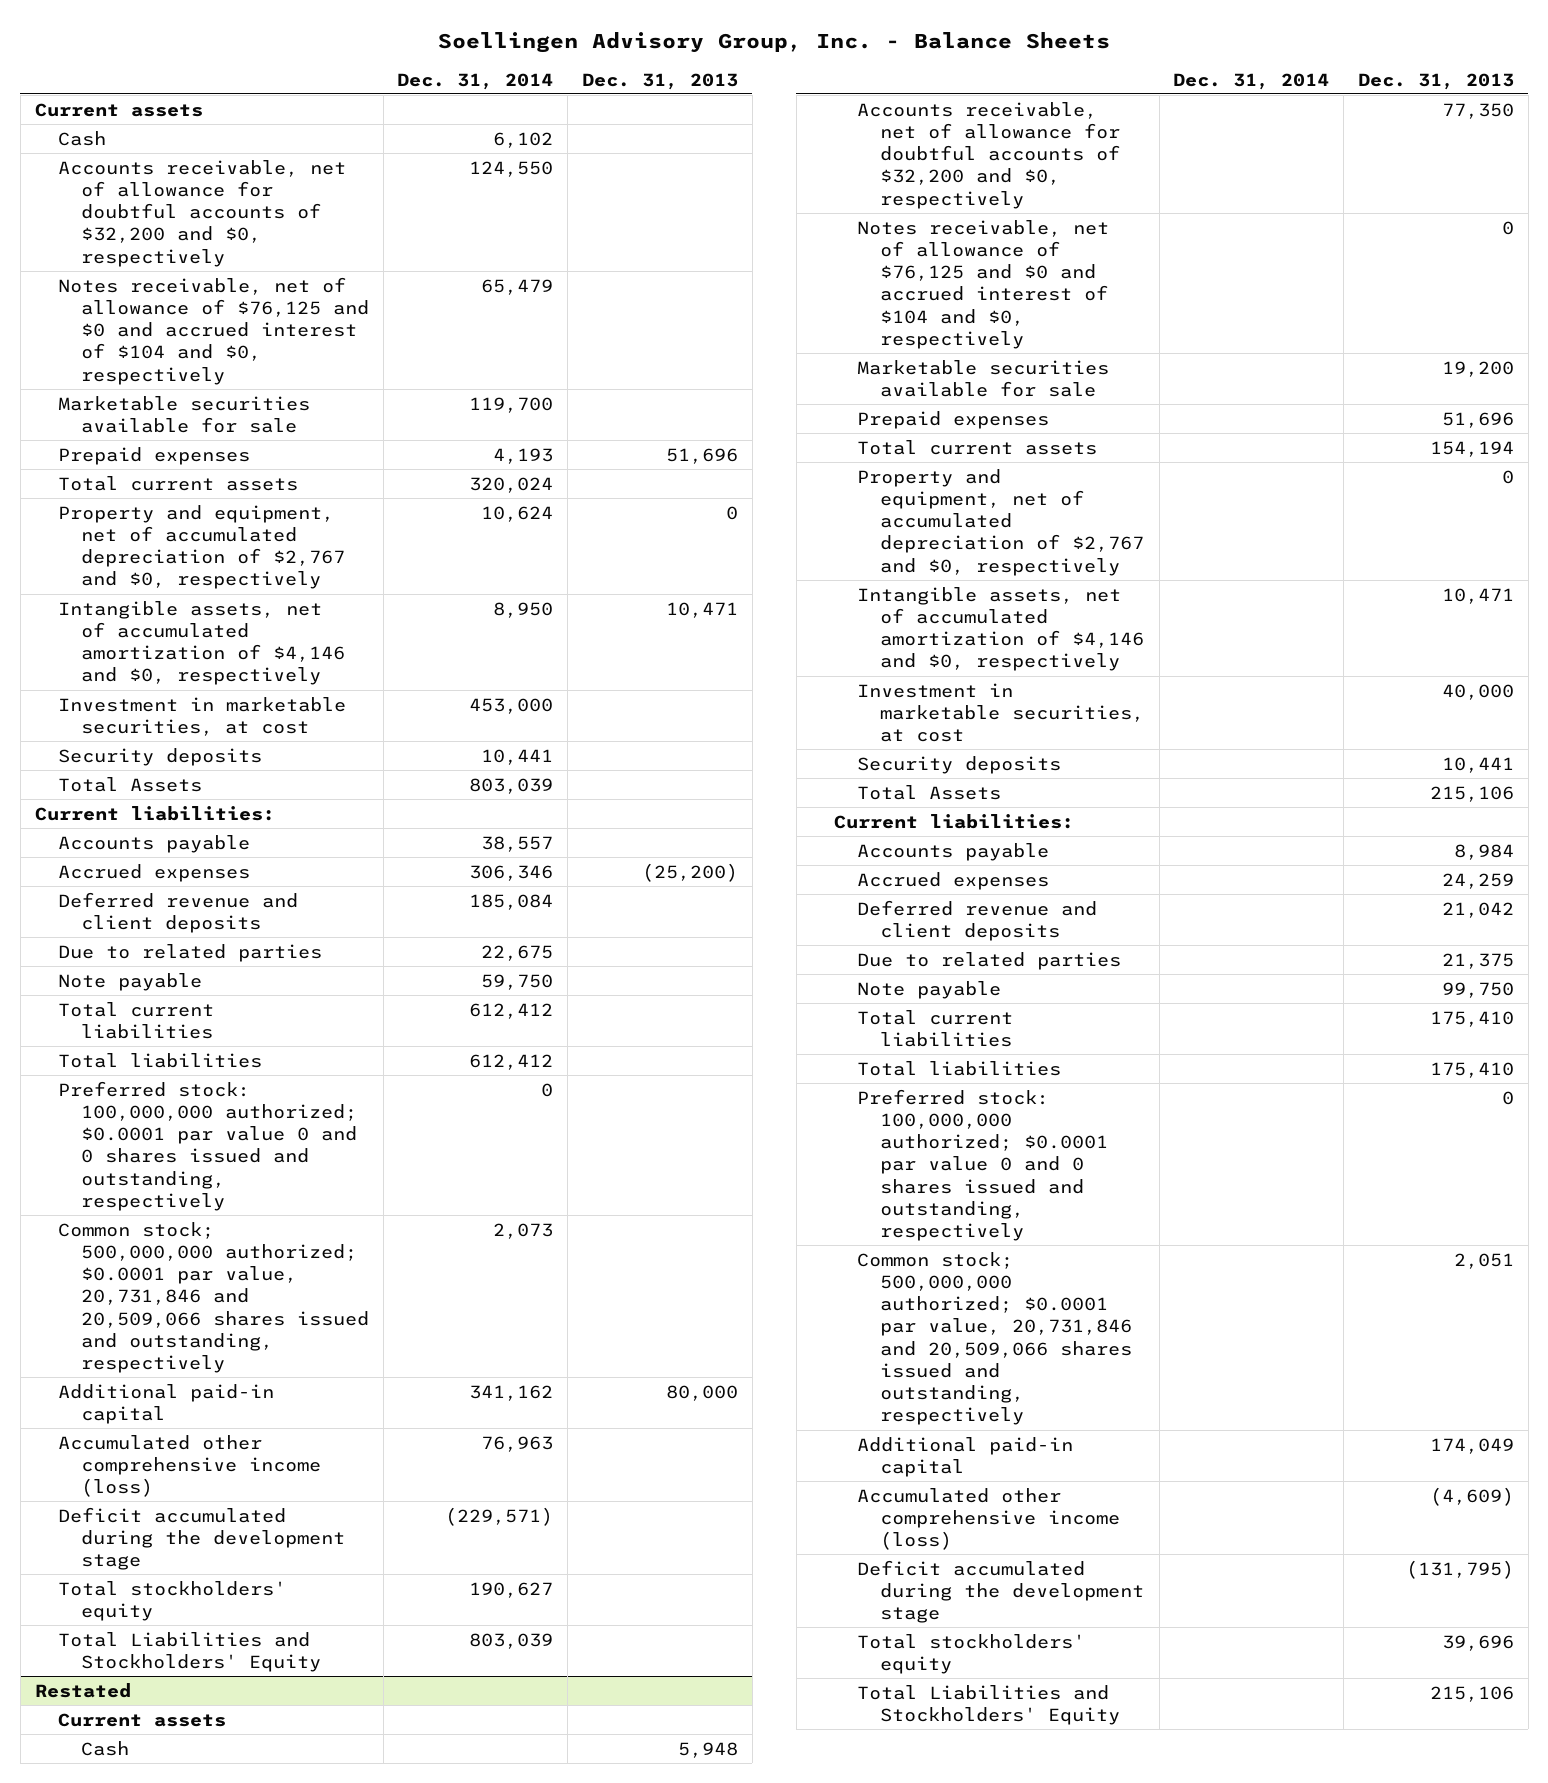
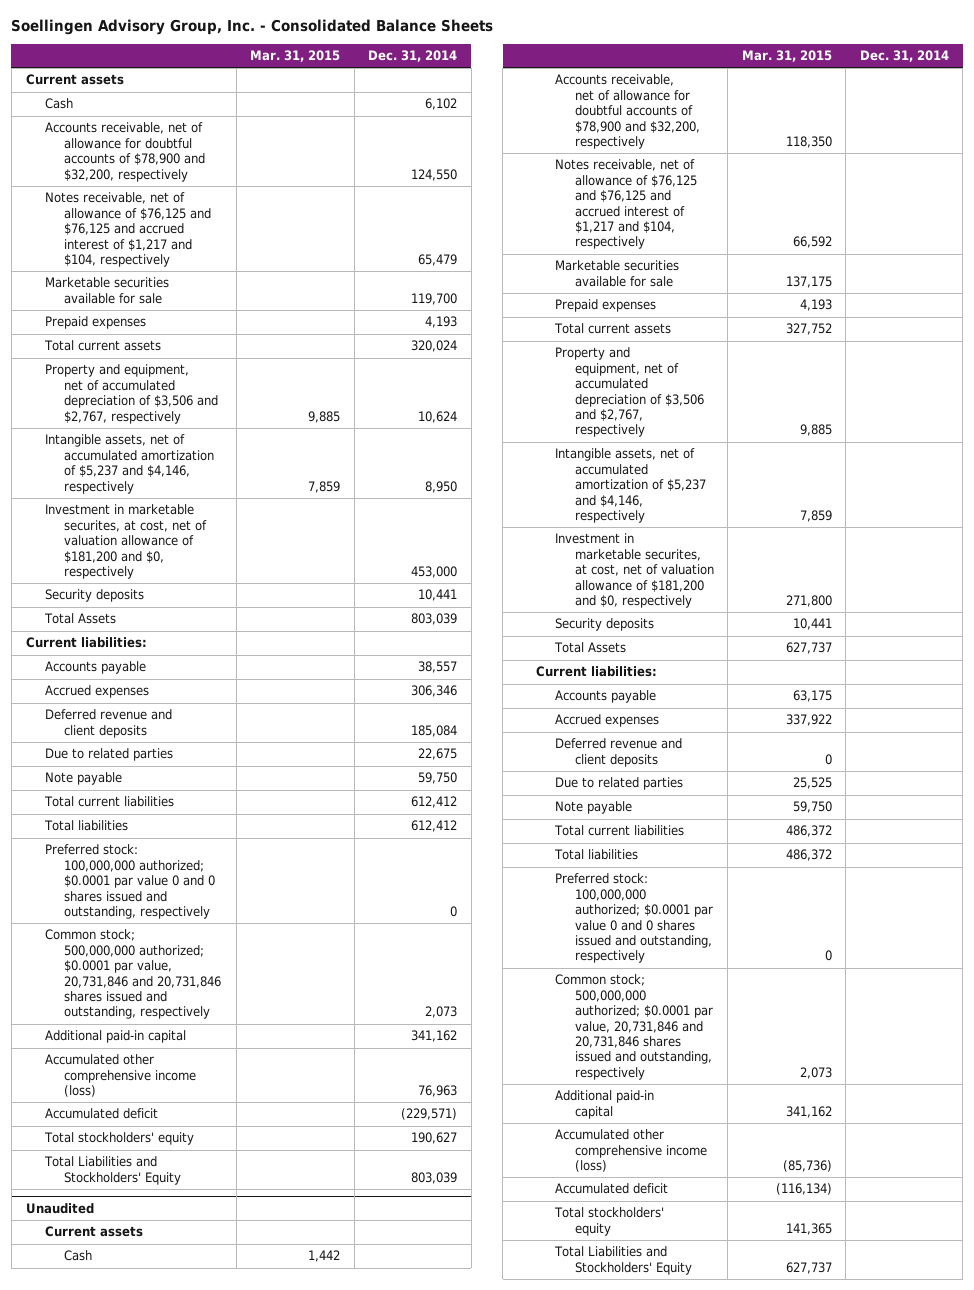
[438,31,1111,53] Soellingen Advisory Group, Inc. - Balance Sheets -> [11,19,494,36] Soellingen Advisory Group, Inc. - Consolidated Balance Sheets
[581,72,738,90] Dec. 31, 2013 -> none
none -> [250,50,341,63] Mar. 31, 2015
[57,159,346,267] Accounts receivable, net of allowance for doubtful accounts of $32,200 and $0, respectively -> [44,122,205,182] Accounts receivable, net of allowance for doubtful accounts of $78,900 and $32,200, respectively
[57,276,369,385] Notes receivable, net of allowance of $76,125 and $0 and accrued interest of $104 and $0, respectively -> [44,192,211,268] Notes receivable, net of allowance of $76,125 and $76,125 and accrued interest of $1,217 and $104, respectively
[57,504,345,590] Property and equipment, net of accumulated depreciation of $2,767 and $0, respectively -> [44,364,218,424] Property and equipment, net of accumulated depreciation of $3,506 and $2,767, respectively
[57,600,345,686] Intangible assets, net of accumulated amortization of $4,146 and $0, respectively -> [44,434,214,494] Intangible assets, net of accumulated amortization of $5,237 and $4,146, respectively
[57,696,346,736] Investment in marketable securities, at cost -> [44,504,207,580] Investment in marketable securites, at cost, net of valuation allowance of $181,200 and $0, respectively
[57,1221,369,1374] Common stock; 500,000,000 authorized; $0.0001 par value, 20,731,846 and 20,509,066 shares issued and outstanding, respectively -> [44,929,221,1020] Common stock; 500,000,000 authorized; $0.0001 par value, 20,731,846 and 20,731,846 shares issued and outstanding, respectively
[57,1506,345,1571] Deficit accumulated during the development stage -> [44,1108,158,1120] Accumulated deficit
[34,1682,131,1698] Restated -> none
[57,1712,226,1727] Current assets -> none
[80,1740,129,1756] Cash -> none
[856,101,1121,209] Accounts receivable, net of allowance for doubtful accounts of $32,200 and $0, respectively -> none
[856,219,1109,349] Notes receivable, net of allowance of $76,125 and $0 and accrued interest of $104 and $0, respectively -> none
[856,359,1109,397] Marketable securities available for sale -> none
[856,410,1049,429] Prepaid expenses -> none
[856,439,1097,455] Total current assets -> none
[856,468,1145,576] Property and equipment, net of accumulated depreciation of $2,767 and $0, respectively -> none
[856,586,1145,672] Intangible assets, net of accumulated amortization of $4,146 and $0, respectively -> none
[856,682,1145,743] Investment in marketable securities, at cost -> none
[856,755,1061,774] Security deposits -> none
[856,784,1001,800] Total Assets -> none
[833,813,1074,829] Current liabilities: -> none
[856,842,1049,861] Accounts payable -> none
[856,871,1049,890] Accrued expenses -> none
[856,899,1097,941] Deferred revenue and client deposits -> none
[856,951,1121,970] Due to related parties -> none
[856,980,1001,999] Note payable -> none
[856,1009,1013,1047] Total current liabilities -> none
[856,1060,1061,1076] Total liabilities -> none
[856,1088,1109,1242] Preferred stock: 100,000,000 authorized; $0.0001 par value 0 and 0 shares issued and outstanding, respectively -> none
[856,1251,1133,1426] Common stock; 500,000,000 authorized; $0.0001 par value, 20,731,846 and 20,509,066 shares issued and outstanding, respectively -> none
[856,1436,1073,1477] Additional paid-in capital -> none
[856,1487,1121,1551] Accumulated other comprehensive income (loss) -> none
[856,1559,1145,1624] Deficit accumulated during the development stage -> none
[856,1633,1085,1674] Total stockholders' equity -> none
[856,1684,1121,1725] Total Liabilities and Stockholders' Equity -> none
none -> [25,1203,94,1215] Unaudited
none -> [44,1226,143,1238] Current assets
none -> [63,1250,92,1262] Cash
none -> [555,74,700,150] Accounts receivable, net of allowance for doubtful accounts of $78,900 and $32,200, respectively
none -> [555,159,697,250] Notes receivable, net of allowance of $76,125 and $76,125 and accrued interest of $1,217 and $104, respectively
none -> [555,260,680,287] Marketable securities available for sale
none -> [555,299,657,313] Prepaid expenses
none -> [554,323,672,335] Total current assets
none -> [555,347,704,438] Property and equipment, net of accumulated depreciation of $3,506 and $2,767, respectively
none -> [555,448,706,524] Intangible assets, net of accumulated amortization of $5,237 and $4,146, respectively
none -> [555,533,714,609] Investment in marketable securites, at cost, net of valuation allowance of $181,200 and $0, respectively
none -> [555,618,655,632] Security deposits
none -> [554,642,627,654] Total Assets
none -> [536,666,658,678] Current liabilities:
none -> [555,690,657,704] Accounts payable
none -> [555,714,660,728] Accrued expenses
none -> [555,738,683,767] Deferred revenue and client deposits
none -> [555,777,684,791] Due to related parties
none -> [555,801,633,815] Note payable
none -> [554,825,685,837] Total current liabilities
none -> [554,849,639,861] Total liabilities
none -> [555,873,713,964] Preferred stock: 100,000,000 authorized; $0.0001 par value 0 and 0 shares issued and outstanding, respectively
none -> [555,974,713,1080] Common stock; 500,000,000 authorized; $0.0001 par value, 20,731,846 and 20,731,846 shares issued and outstanding, respectively
none -> [555,1090,655,1119] Additional paid-in capital
none -> [555,1129,707,1173] Accumulated other comprehensive income (loss)
none -> [555,1183,669,1195] Accumulated deficit
none -> [554,1207,665,1236] Total stockholders' equity
none -> [554,1246,692,1275] Total Liabilities and Stockholders' Equity

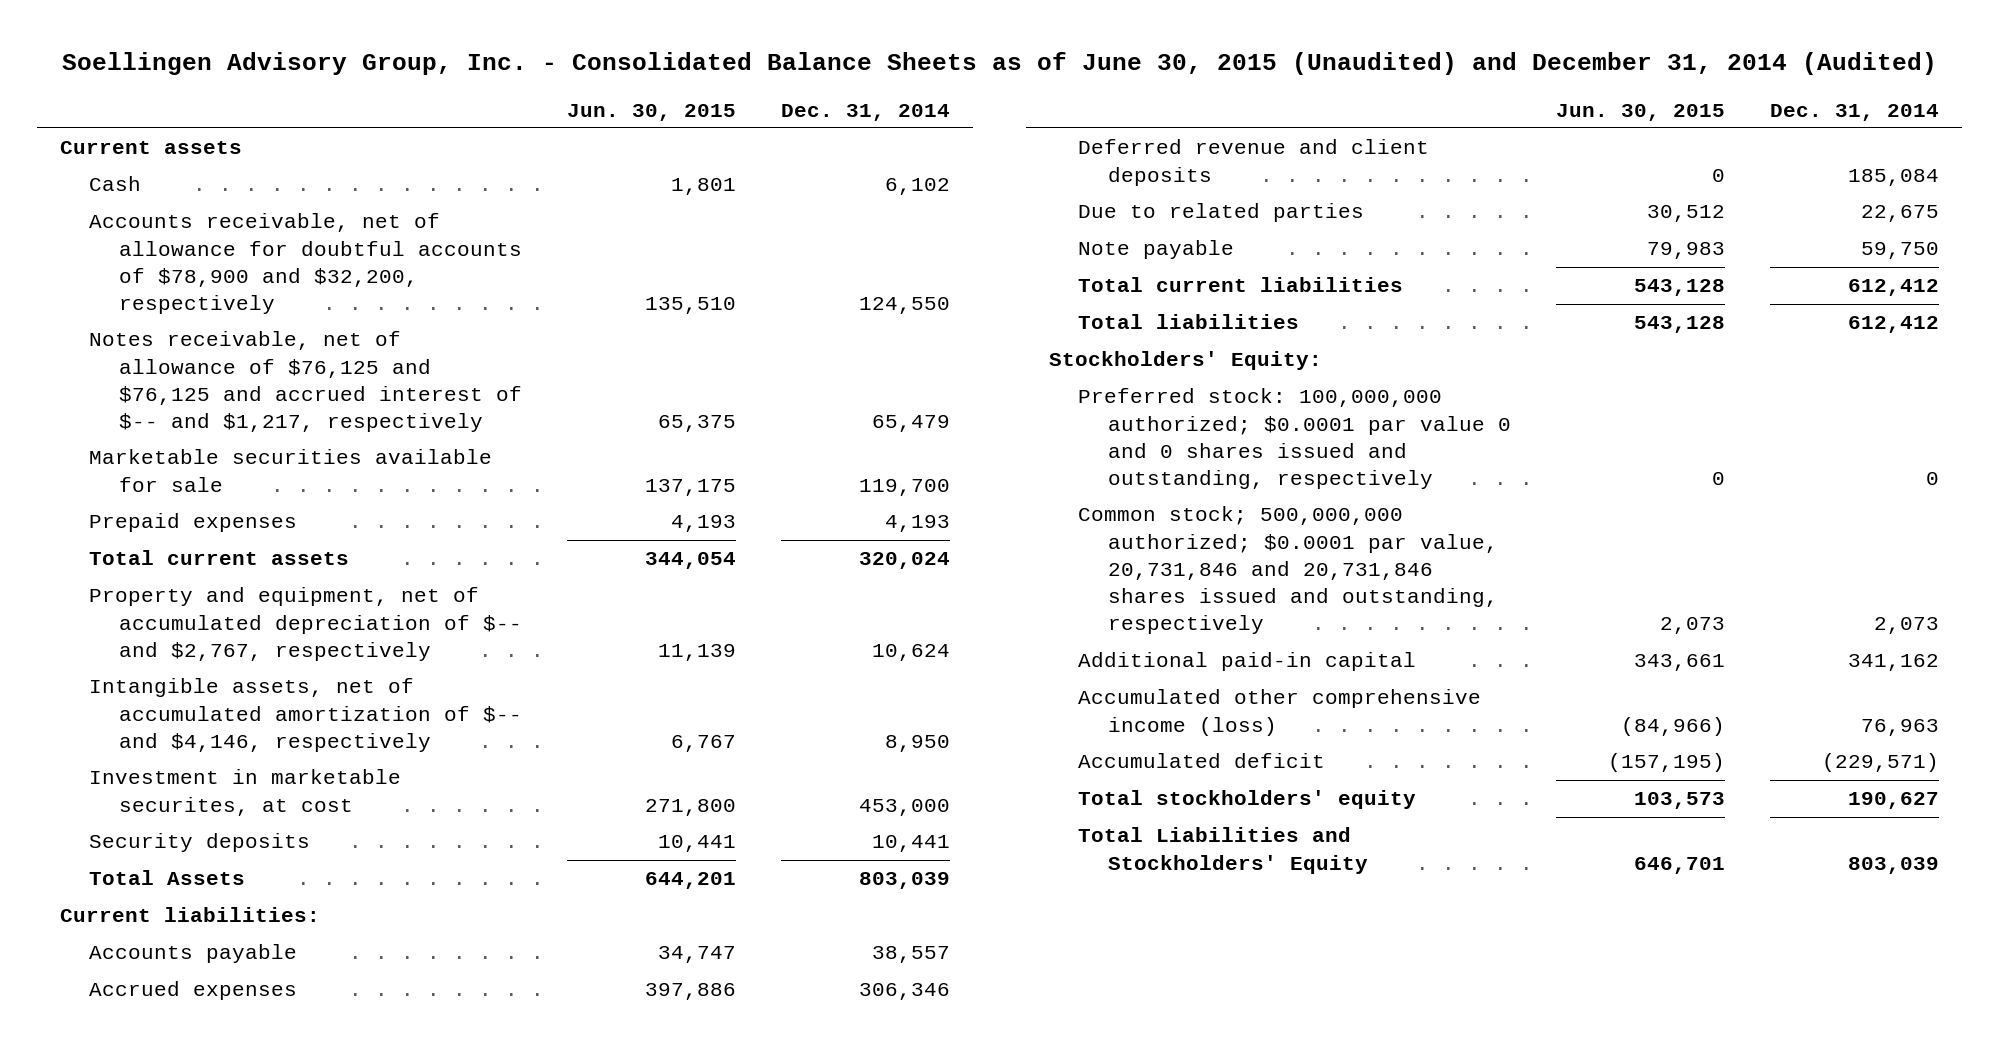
[11,19,494,36] Soellingen Advisory Group, Inc. - Consolidated Balance Sheets -> [61,52,1937,76] Soellingen Advisory Group, Inc. - Consolidated Balance Sheets as of June 30, 2015 (Unaudited) and December 31, 2014 (Audited)
[250,50,341,63] Mar. 31, 2015 -> none
none -> [567,103,737,121] Jun. 30, 2015
[44,192,211,268] Notes receivable, net of allowance of $76,125 and $76,125 and accrued interest of $1,217 and $104, respectively -> [89,331,522,433] Notes receivable, net of allowance of $76,125 and $76,125 and accrued interest of $-- and $1,217, respectively
[44,364,218,424] Property and equipment, net of accumulated depreciation of $3,506 and $2,767, respectively -> [89,587,522,661] Property and equipment, net of accumulated depreciation of $-- and $2,767, respectively
[44,434,214,494] Intangible assets, net of accumulated amortization of $5,237 and $4,146, respectively -> [89,678,522,752] Intangible assets, net of accumulated amortization of $-- and $4,146, respectively
[44,504,207,580] Investment in marketable securites, at cost, net of valuation allowance of $181,200 and $0, respectively -> [89,769,402,816] Investment in marketable securites, at cost
none -> [1048,351,1322,371] Stockholders' Equity:
[25,1203,94,1215] Unaudited -> none
[44,1226,143,1238] Current assets -> none
[63,1250,92,1262] Cash -> none
[555,74,700,150] Accounts receivable, net of allowance for doubtful accounts of $78,900 and $32,200, respectively -> none
[555,159,697,250] Notes receivable, net of allowance of $76,125 and $76,125 and accrued interest of $1,217 and $104, respectively -> none
[555,260,680,287] Marketable securities available for sale -> none
[555,299,657,313] Prepaid expenses -> none
[554,323,672,335] Total current assets -> none
[555,347,704,438] Property and equipment, net of accumulated depreciation of $3,506 and $2,767, respectively -> none
[555,448,706,524] Intangible assets, net of accumulated amortization of $5,237 and $4,146, respectively -> none
[555,533,714,609] Investment in marketable securites, at cost, net of valuation allowance of $181,200 and $0, respectively -> none
[555,618,655,632] Security deposits -> none
[554,642,627,654] Total Assets -> none
[536,666,658,678] Current liabilities: -> none
[555,690,657,704] Accounts payable -> none
[555,714,660,728] Accrued expenses -> none
[555,738,683,767] Deferred revenue and client deposits -> none
[555,777,684,791] Due to related parties -> none
[555,801,633,815] Note payable -> none
[554,825,685,837] Total current liabilities -> none
[554,849,639,861] Total liabilities -> none
[555,873,713,964] Preferred stock: 100,000,000 authorized; $0.0001 par value 0 and 0 shares issued and outstanding, respectively -> none
[555,974,713,1080] Common stock; 500,000,000 authorized; $0.0001 par value, 20,731,846 and 20,731,846 shares issued and outstanding, respectively -> none
[555,1090,655,1119] Additional paid-in capital -> none
[555,1129,707,1173] Accumulated other comprehensive income (loss) -> none
[555,1183,669,1195] Accumulated deficit -> none
[554,1207,665,1236] Total stockholders' equity -> none
[554,1246,692,1275] Total Liabilities and Stockholders' Equity -> none

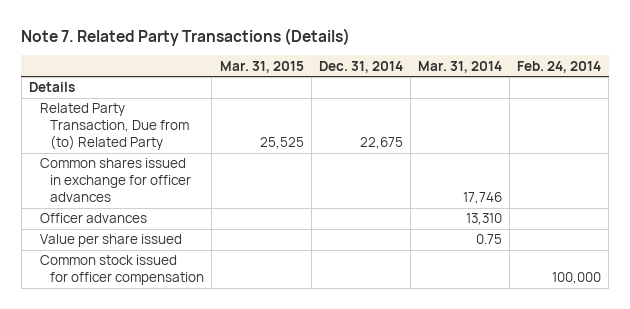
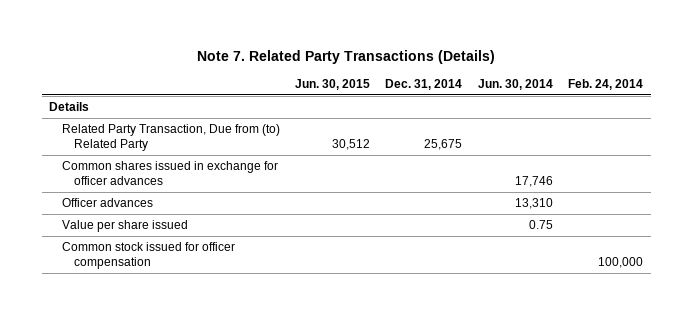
[219,60,304,73] Mar. 31, 2015 -> none
[418,60,503,73] Mar. 31, 2014 -> none
none -> [295,78,371,90] Jun. 30, 2015
none -> [477,78,553,90] Jun. 30, 2014
[359,137,403,150] 22,675 -> [424,139,463,151] 25,675

